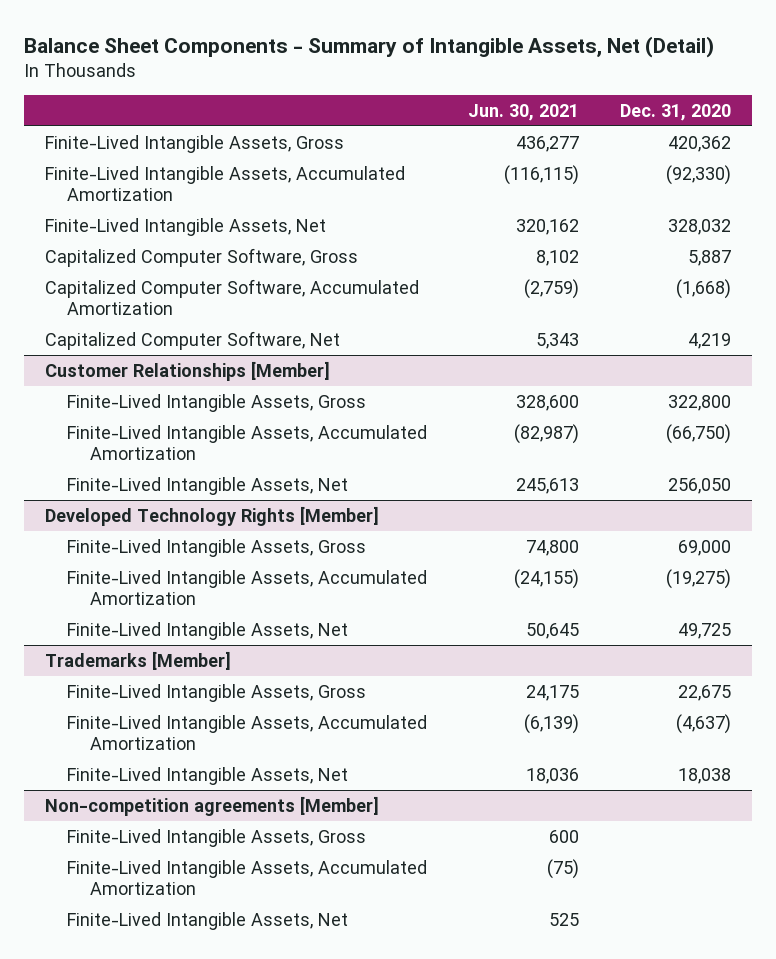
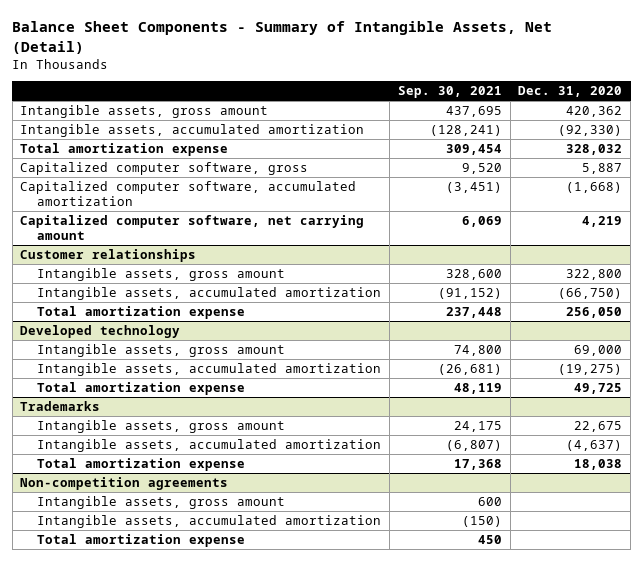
[468,104,580,122] Jun. 30, 2021 -> none
none -> [397,86,502,99] Sep. 30, 2021
[44,134,344,153] Finite-Lived Intangible Assets, Gross -> [20,104,269,118] Intangible assets, gross amount
[44,165,405,202] Finite-Lived Intangible Assets, Accumulated Amortization -> [20,123,365,137] Intangible assets, accumulated amortization
[44,217,326,236] Finite-Lived Intangible Assets, Net -> [20,142,229,156] Total amortization expense
[44,247,358,267] Capitalized Computer Software, Gross -> [20,161,309,175] Capitalized computer software, gross
[44,278,419,316] Capitalized Computer Software, Accumulated Amortization -> [20,180,357,207] Capitalized computer software, accumulated amortization
[44,330,340,350] Capitalized Computer Software, Net -> [20,214,365,241] Capitalized computer software, net carrying amount
[44,360,330,381] Customer Relationships [Member] -> [20,248,197,262] Customer relationships
[67,393,367,412] Finite-Lived Intangible Assets, Gross -> [37,267,286,281] Intangible assets, gross amount
[67,424,428,461] Finite-Lived Intangible Assets, Accumulated Amortization -> [37,286,382,300] Intangible assets, accumulated amortization
[67,476,349,495] Finite-Lived Intangible Assets, Net -> [37,305,246,319] Total amortization expense
[44,505,379,526] Developed Technology Rights [Member] -> [20,324,181,338] Developed technology
[67,538,367,557] Finite-Lived Intangible Assets, Gross -> [37,343,286,357] Intangible assets, gross amount
[67,569,428,606] Finite-Lived Intangible Assets, Accumulated Amortization -> [37,362,382,376] Intangible assets, accumulated amortization
[67,621,349,640] Finite-Lived Intangible Assets, Net -> [37,381,246,395] Total amortization expense
[44,650,231,670] Trademarks [Member] -> [20,400,101,411] Trademarks
[67,683,367,702] Finite-Lived Intangible Assets, Gross -> [37,419,286,433] Intangible assets, gross amount
[67,714,428,751] Finite-Lived Intangible Assets, Accumulated Amortization -> [37,438,382,452] Intangible assets, accumulated amortization
[67,766,349,785] Finite-Lived Intangible Assets, Net -> [37,457,246,471] Total amortization expense
[44,795,379,816] Non-competition agreements [Member] -> [20,476,229,490] Non-competition agreements
[67,828,367,847] Finite-Lived Intangible Assets, Gross -> [37,495,286,509] Intangible assets, gross amount
[67,859,428,896] Finite-Lived Intangible Assets, Accumulated Amortization -> [37,514,382,528] Intangible assets, accumulated amortization
[67,911,349,930] Finite-Lived Intangible Assets, Net -> [37,533,246,547] Total amortization expense

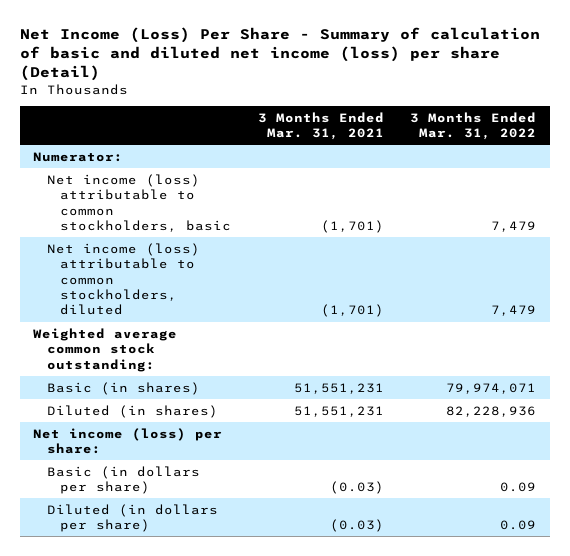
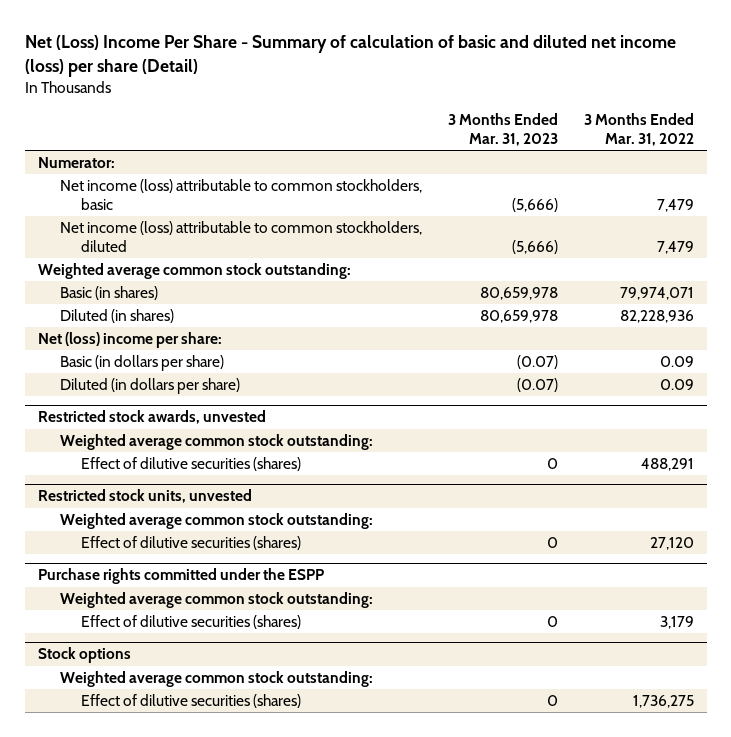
[20,27,541,82] Net Income (Loss) Per Share - Summary of calculation of basic and diluted net income (loss) per share (Detail) -> [24,35,676,78] Net (Loss) Income Per Share - Summary of calculation of basic and diluted net income (loss) per share (Detail)
[257,111,384,140] 3 Months Ended Mar. 31, 2021 -> none
none -> [447,112,558,146] 3 Months Ended Mar. 31, 2023
[33,427,223,455] Net income (loss) per share: -> [37,331,222,348] Net (loss) income per share:
none -> [37,410,266,425] Restricted stock awards, unvested
none -> [59,433,373,450] Weighted average common stock outstanding:
none -> [81,456,302,471] Effect of dilutive securities (shares)
none -> [37,489,252,504] Restricted stock units, unvested
none -> [59,512,373,529] Weighted average common stock outstanding:
none -> [81,535,302,550] Effect of dilutive securities (shares)
none -> [37,568,324,585] Purchase rights committed under the ESPP
none -> [59,591,373,608] Weighted average common stock outstanding:
none -> [81,614,302,629] Effect of dilutive securities (shares)
none -> [37,647,131,664] Stock options
none -> [59,670,373,687] Weighted average common stock outstanding:
none -> [81,693,302,708] Effect of dilutive securities (shares)

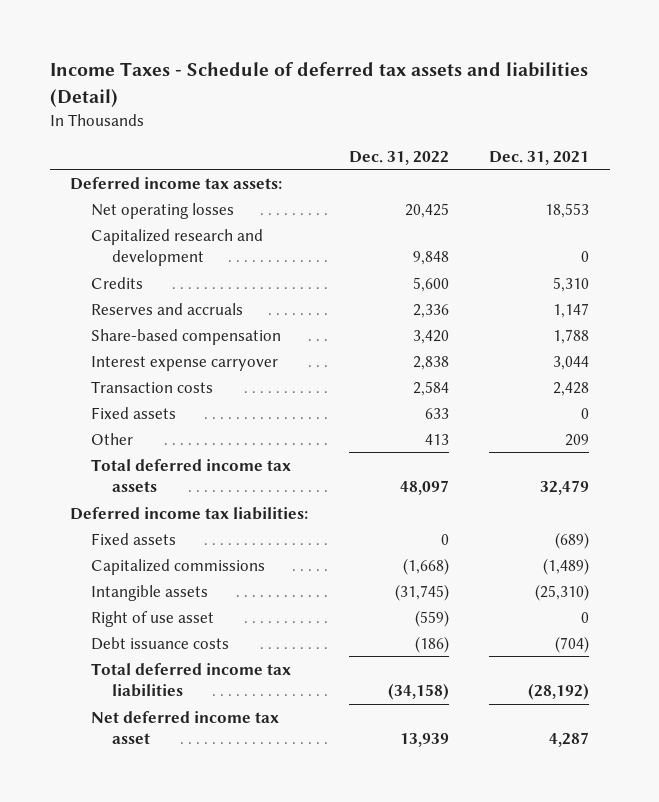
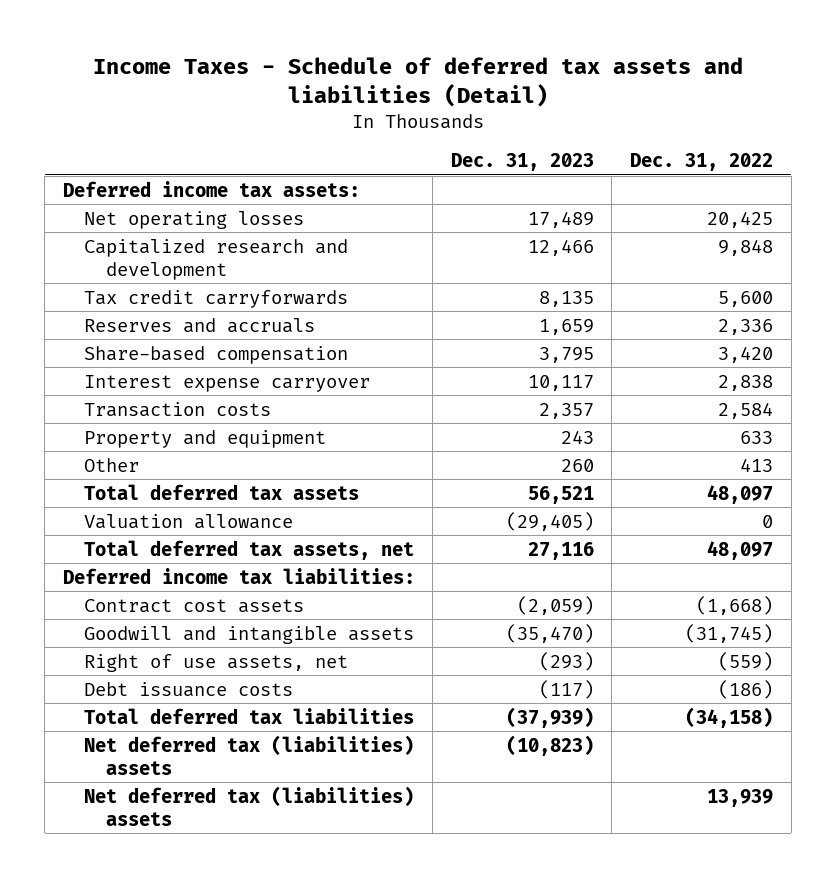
[489,150,590,165] Dec. 31, 2021 -> none
none -> [450,153,594,172] Dec. 31, 2023
[90,276,143,289] Credits -> [84,289,349,308] Tax credit carryforwards
[90,406,176,419] Fixed assets -> [84,429,327,448] Property and equipment
[90,458,291,492] Total deferred income tax assets -> [84,483,360,500] Total deferred tax assets
none -> [84,513,294,529] Valuation allowance
none -> [84,539,415,560] Total deferred tax assets, net
[90,532,176,545] Fixed assets -> none
[90,558,265,575] Capitalized commissions -> [84,598,305,613] Contract cost assets
[90,584,208,601] Intangible assets -> [84,625,415,644] Goodwill and intangible assets
[90,610,214,627] Right of use asset -> [84,653,349,672] Right of use assets, net
[90,662,291,697] Total deferred income tax liabilities -> [84,707,415,724] Total deferred tax liabilities
none -> [84,734,415,775] Net deferred tax (liabilities) assets
[90,710,279,744] Net deferred income tax asset -> [84,785,415,826] Net deferred tax (liabilities) assets

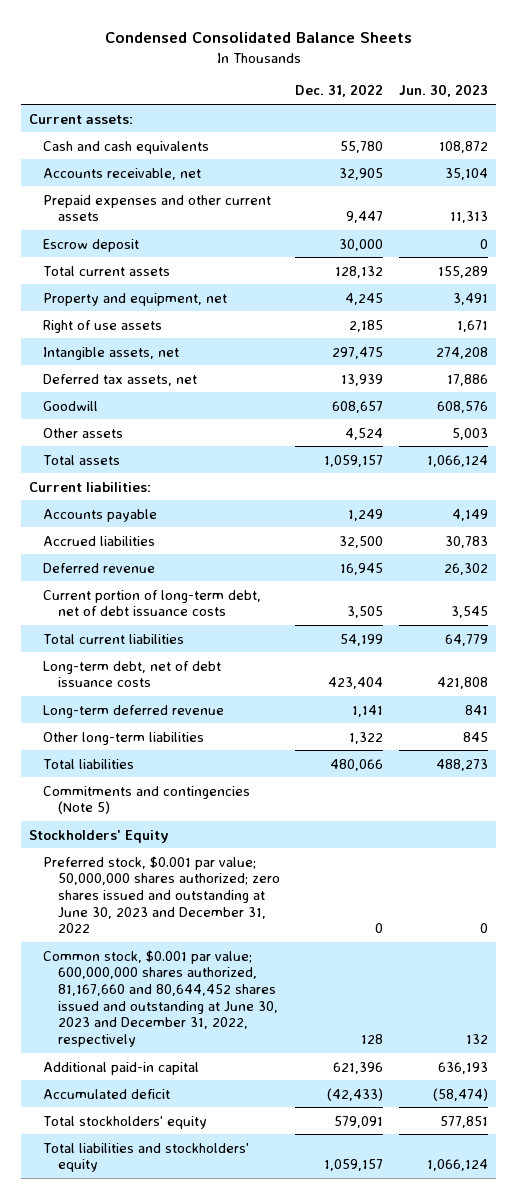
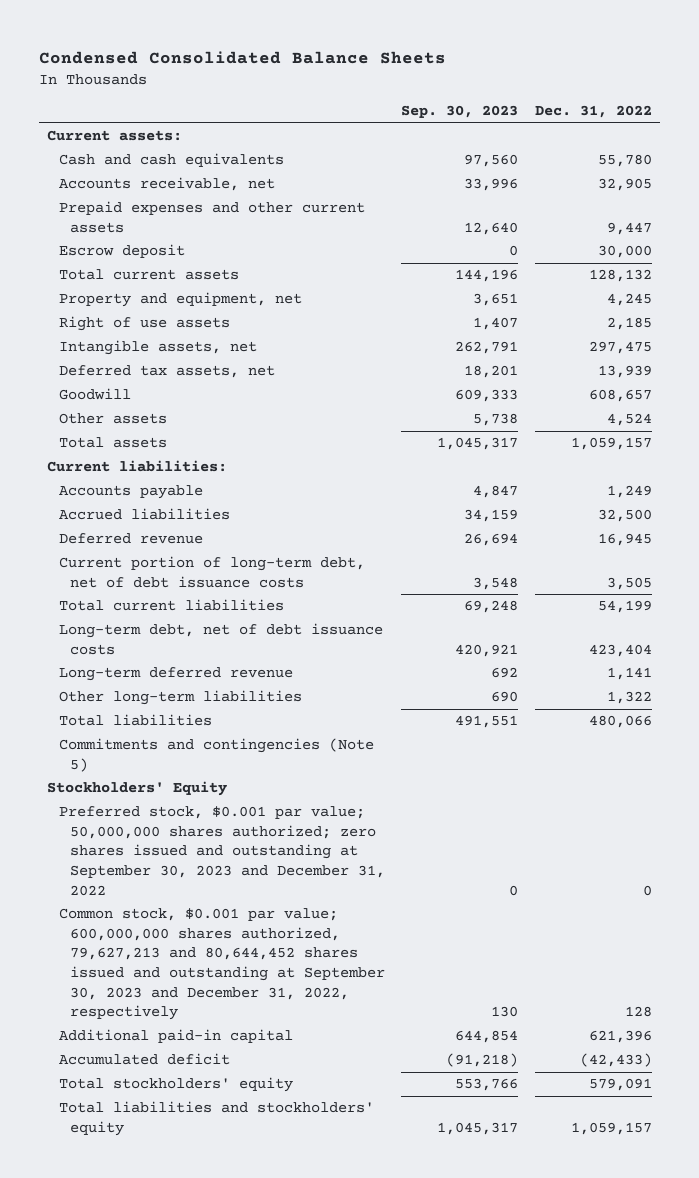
[399,84,489,98] Jun. 30, 2023 -> none
none -> [401,105,519,119] Sep. 30, 2023
[43,855,280,934] Preferred stock, $0.001 par value; 50,000,000 shares authorized; zero shares issued and outstanding at June 30, 2023 and December 31, 2022 -> [58,806,386,896] Preferred stock, $0.001 par value; 50,000,000 shares authorized; zero shares issued and outstanding at September 30, 2023 and December 31, 2022
[43,949,278,1047] Common stock, $0.001 par value; 600,000,000 shares authorized, 81,167,660 and 80,644,452 shares issued and outstanding at June 30, 2023 and December 31, 2022, respectively -> [58,908,386,1021] Common stock, $0.001 par value; 600,000,000 shares authorized, 79,627,213 and 80,644,452 shares issued and outstanding at September 30, 2023 and December 31, 2022, respectively

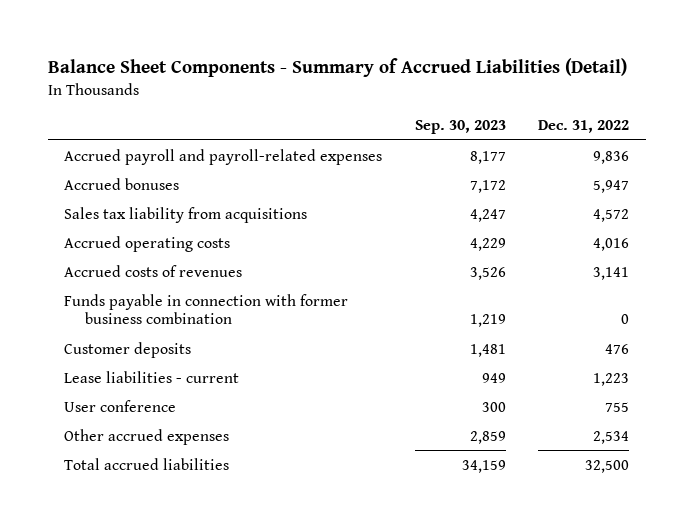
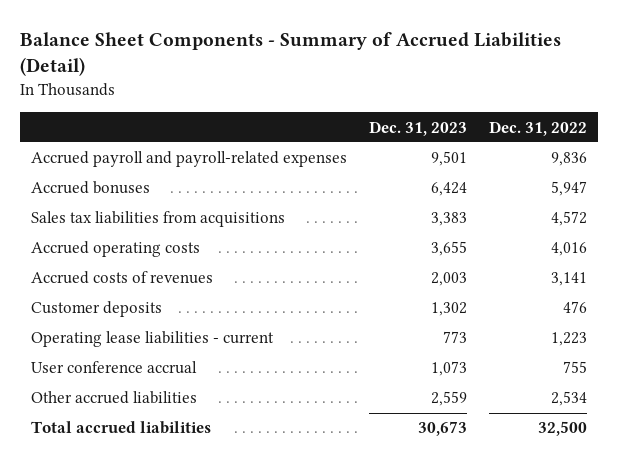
[414,120,506,135] Sep. 30, 2023 -> none
none -> [368,120,467,136] Dec. 31, 2023
[64,206,308,223] Sales tax liability from acquisitions -> [30,211,285,228] Sales tax liabilities from acquisitions
[64,293,349,325] Funds payable in connection with former business combination -> none
[64,370,240,383] Lease liabilities - current -> [30,331,274,348] Operating lease liabilities - current
[64,399,177,412] User conference -> [30,361,197,375] User conference accrual
[64,428,230,445] Other accrued expenses -> [30,391,197,405] Other accrued liabilities

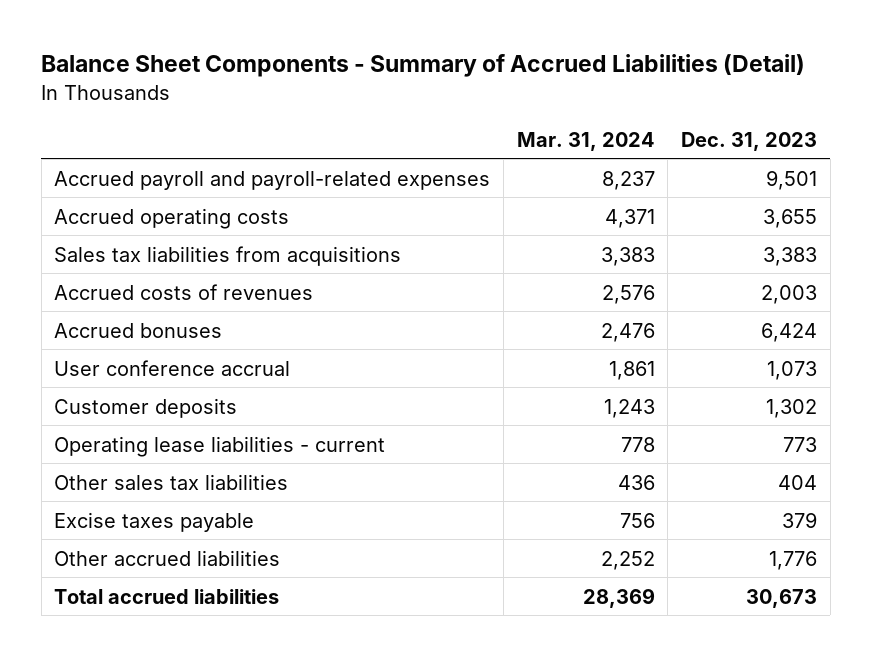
[488,120,587,136] Dec. 31, 2022 -> none
none -> [516,131,655,151] Mar. 31, 2024
[30,211,285,228] Sales tax liabilities from acquisitions -> [54,245,402,266] Sales tax liabilities from acquisitions
[30,181,150,195] Accrued bonuses -> [54,322,223,338] Accrued bonuses
[30,361,197,375] User conference accrual -> [54,359,291,376] User conference accrual
none -> [54,473,289,490] Other sales tax liabilities
none -> [54,511,255,532] Excise taxes payable
[430,391,467,407] 2,559 -> [768,550,817,570] 1,776

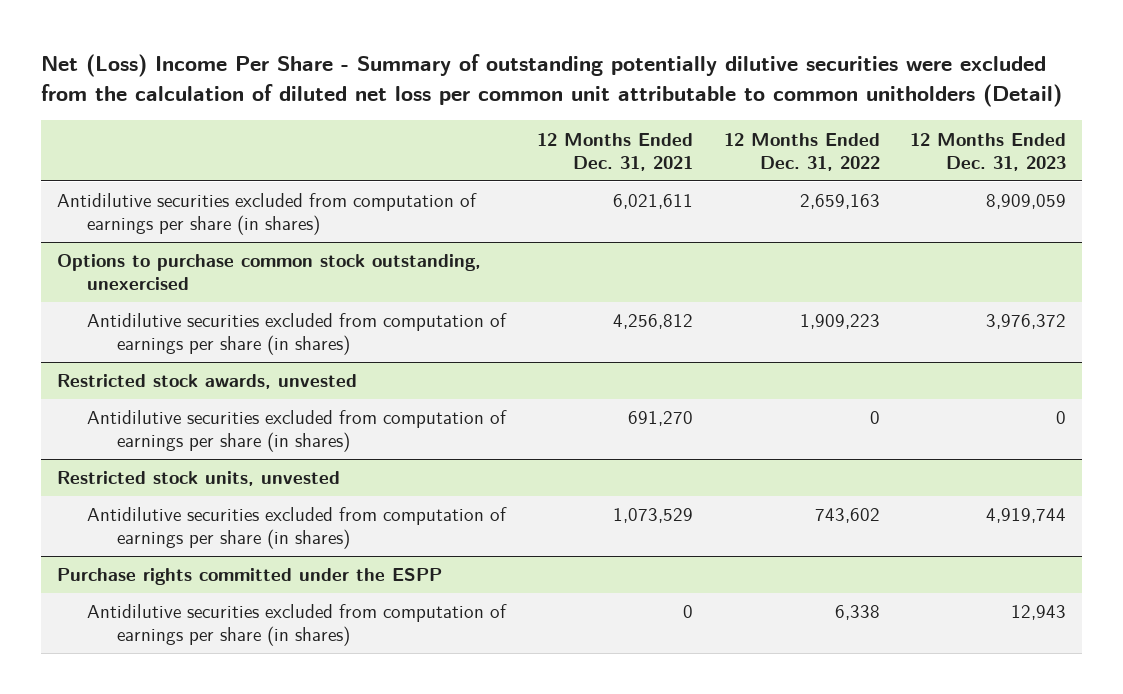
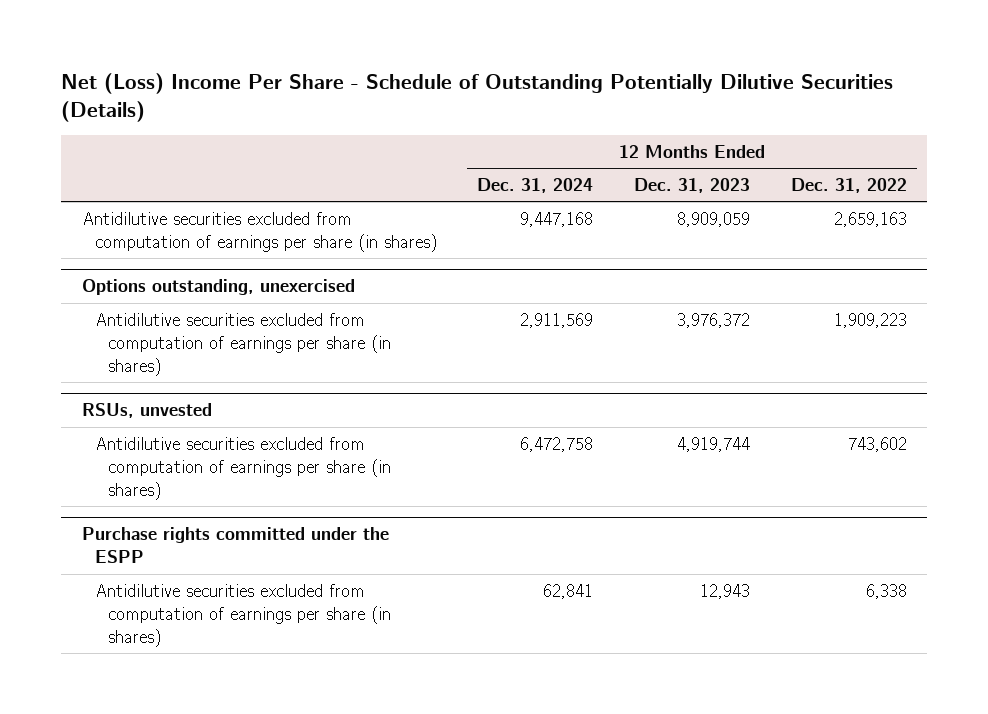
[41,54,1063,108] Net (Loss) Income Per Share - Summary of outstanding potentially dilutive securities were excluded from the calculation of diluted net loss per common unit attributable to common unitholders (Detail) -> [61,73,894,122] Net (Loss) Income Per Share - Schedule of Outstanding Potentially Dilutive Securities (Details)
[536,132,693,171] 12 Months Ended Dec. 31, 2021 -> none
none -> [477,177,594,193] Dec. 31, 2024
[56,254,481,291] Options to purchase common stock outstanding, unexercised -> [81,279,355,296] Options outstanding, unexercised
[56,374,357,390] Restricted stock awards, unvested -> none
[86,410,507,453] Antidilutive securities excluded from computation of earnings per share (in shares) -> none
[56,471,340,487] Restricted stock units, unvested -> [81,403,212,419] RSUs, unvested

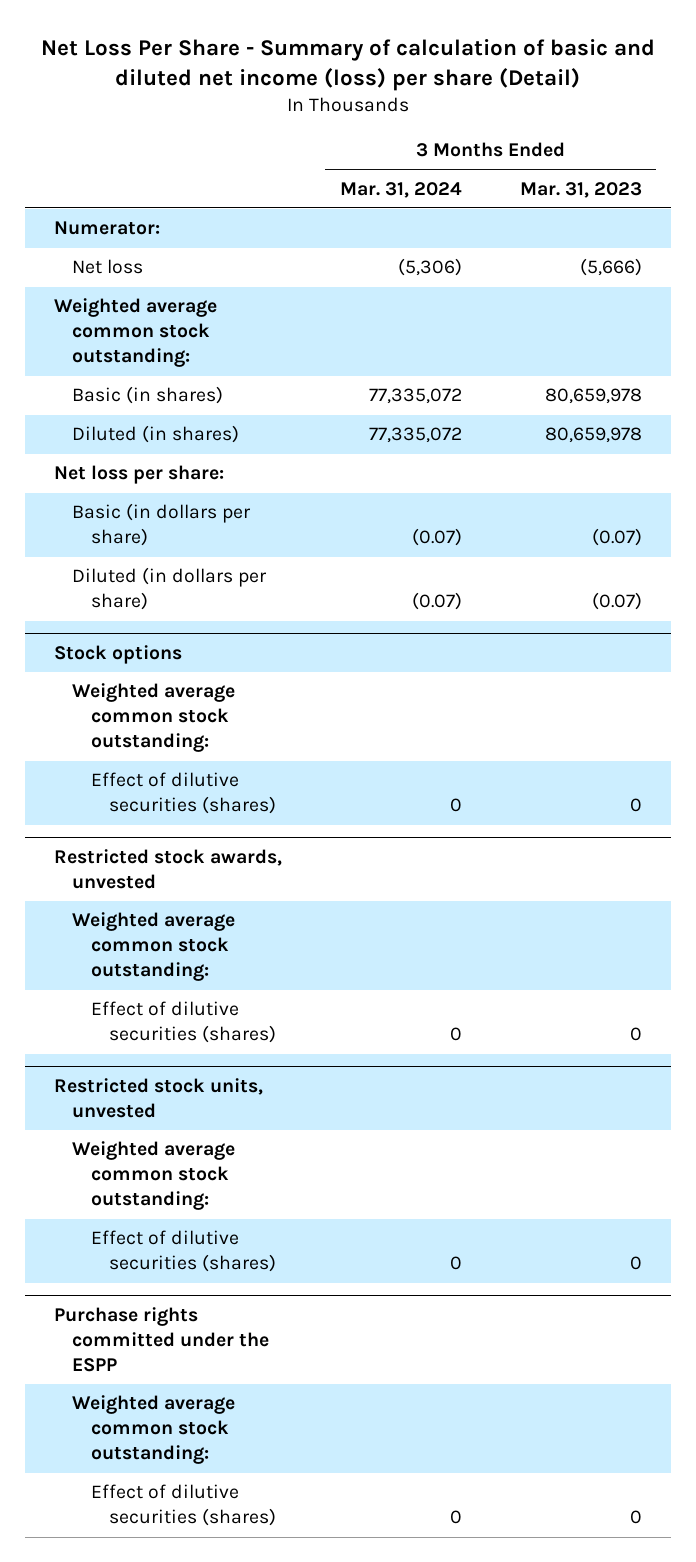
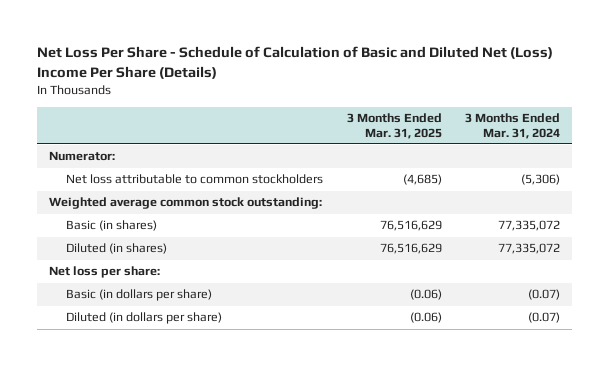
[40,38,655,91] Net Loss Per Share - Summary of calculation of basic and diluted net income (loss) per share (Detail) -> [37,46,554,79] Net Loss Per Share - Schedule of Calculation of Basic and Diluted Net (Loss) Income Per Share (Details)
[519,181,642,198] Mar. 31, 2023 -> none
none -> [346,112,442,139] 3 Months Ended Mar. 31, 2025
[72,259,144,275] Net loss -> [65,174,323,185] Net loss attributable to common stockholders
[53,644,182,664] Stock options -> none
[72,683,236,753] Weighted average common stock outstanding: -> none
[90,772,277,815] Effect of dilutive securities (shares) -> none
[53,848,282,889] Restricted stock awards, unvested -> none
[72,912,236,982] Weighted average common stock outstanding: -> none
[90,1001,277,1044] Effect of dilutive securities (shares) -> none
[53,1077,263,1118] Restricted stock units, unvested -> none
[72,1141,236,1211] Weighted average common stock outstanding: -> none
[90,1230,277,1273] Effect of dilutive securities (shares) -> none
[53,1306,270,1372] Purchase rights committed under the ESPP -> none
[72,1395,236,1465] Weighted average common stock outstanding: -> none
[90,1484,277,1527] Effect of dilutive securities (shares) -> none

